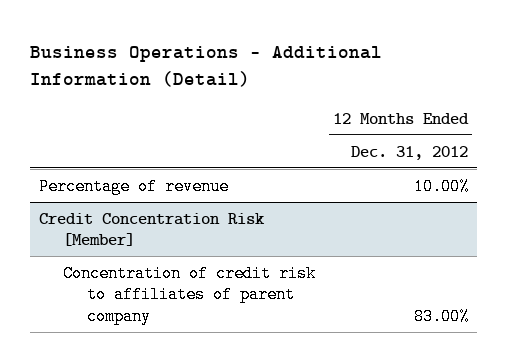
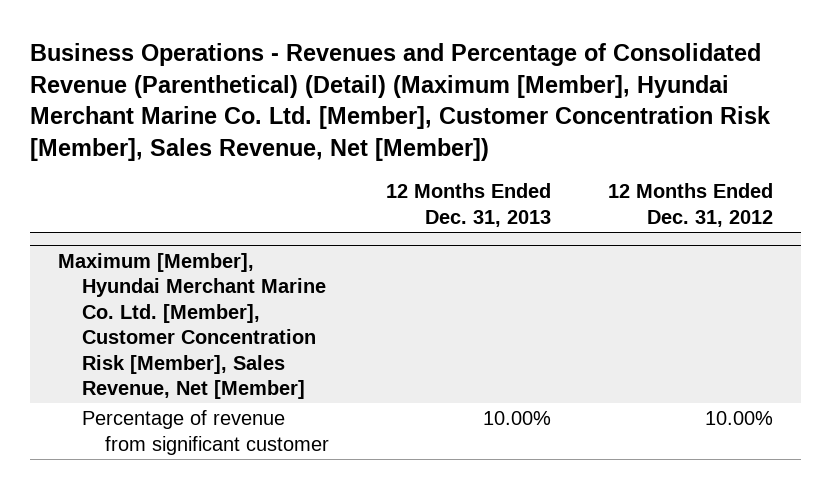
[30,45,383,87] Business Operations - Additional Information (Detail) -> [30,43,772,161] Business Operations - Revenues and Percentage of Consolidated Revenue (Parenthetical) (Detail) (Maximum [Member], Hyundai Merchant Marine Co. Ltd. [Member], Customer Concentration Risk [Member], Sales Revenue, Net [Member])
none -> [386,183,552,227] 12 Months Ended Dec. 31, 2013
[39,212,266,247] Credit Concentration Risk [Member] -> none
[63,264,317,325] Concentration of credit risk to affiliates of parent company -> none
none -> [58,252,326,399] Maximum [Member], Hyundai Merchant Marine Co. Ltd. [Member], Customer Concentration Risk [Member], Sales Revenue, Net [Member]
[39,177,230,195] Percentage of revenue -> [81,410,330,455] Percentage of revenue from significant customer

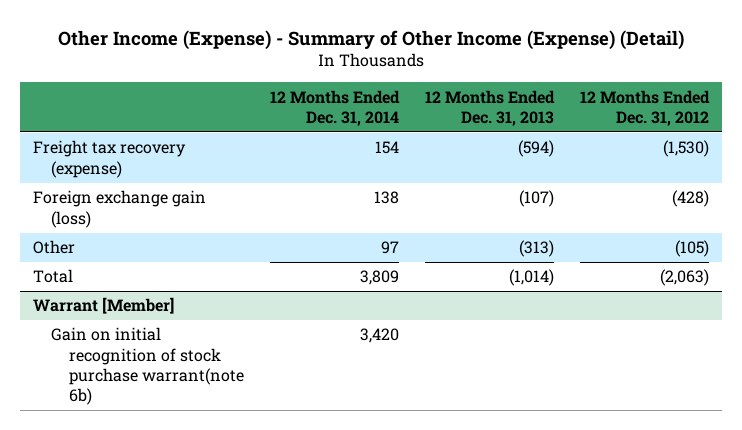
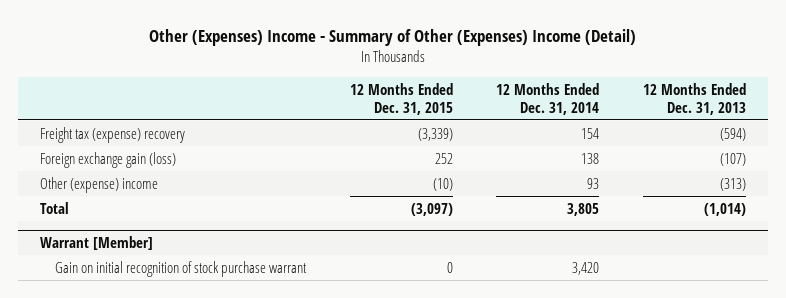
[58,29,685,50] Other Income (Expense) - Summary of Other Income (Expense) (Detail) -> [149,28,637,46] Other (Expenses) Income - Summary of Other (Expenses) Income (Detail)
[580,89,711,126] 12 Months Ended Dec. 31, 2012 -> none
none -> [349,82,453,115] 12 Months Ended Dec. 31, 2015
[33,140,187,178] Freight tax recovery (expense) -> [40,126,186,143] Freight tax (expense) recovery
[33,240,76,255] Other -> none
none -> [40,176,159,193] Other (expense) income
[360,270,400,286] 3,809 -> [567,202,600,216] 3,805
[51,327,245,406] Gain on initial recognition of stock purchase warrant(note 6b) -> [54,260,307,277] Gain on initial recognition of stock purchase warrant

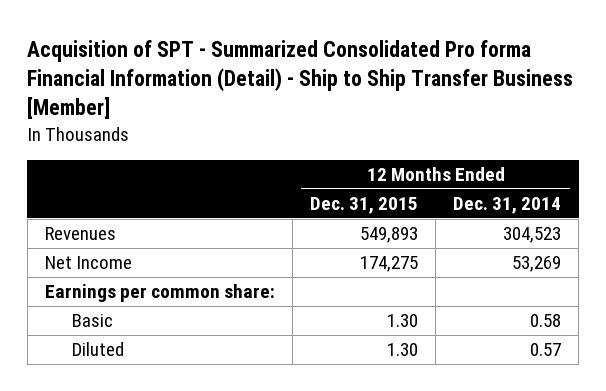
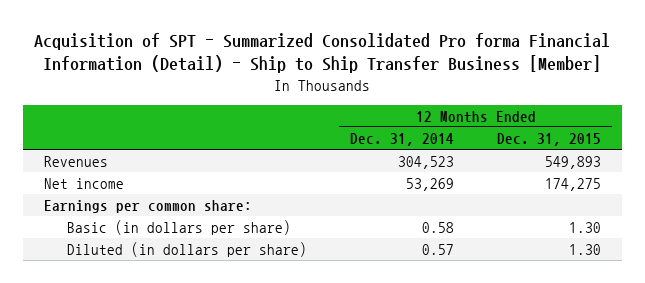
[44,256,132,270] Net Income -> [43,177,124,189] Net income
[71,314,113,328] Basic -> [67,219,292,235] Basic (in dollars per share)
[71,342,124,357] Diluted -> [67,241,308,257] Diluted (in dollars per share)

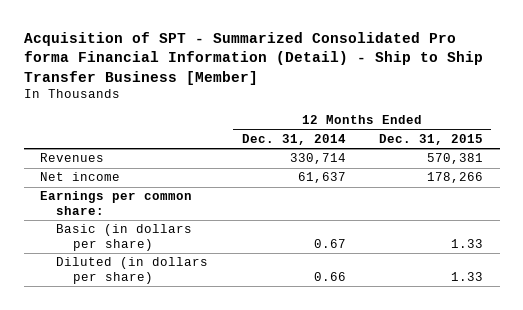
[398,155,455,169] 304,523 -> [289,153,346,165] 330,714
[544,155,601,169] 549,893 -> [427,153,484,165] 570,381
[406,177,455,191] 53,269 -> [297,172,346,184] 61,637
[544,177,601,191] 174,275 -> [427,172,484,184] 178,266
[422,221,455,233] 0.58 -> [313,238,346,248] 0.67
[568,221,601,233] 1.30 -> [451,238,484,248] 1.33
[422,243,455,255] 0.57 -> [313,271,346,281] 0.66
[568,243,601,255] 1.30 -> [451,271,484,281] 1.33

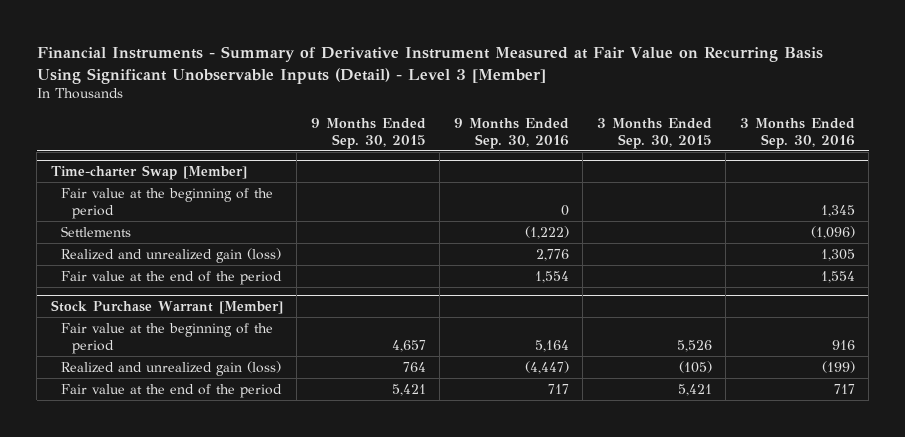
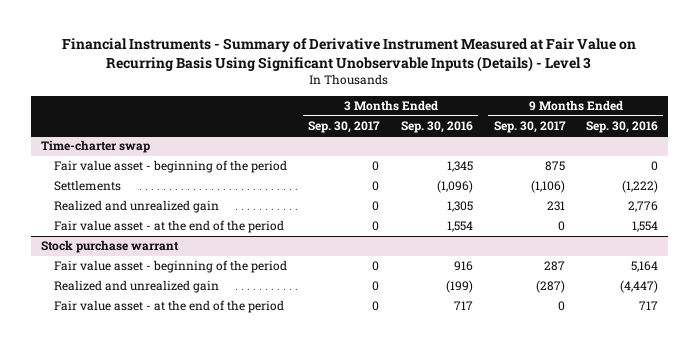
[36,46,823,84] Financial Instruments - Summary of Derivative Instrument Measured at Fair Value on Recurring Basis Using Significant Unobservable Inputs (Detail) - Level 3 [Member] -> [62,38,637,72] Financial Instruments - Summary of Derivative Instrument Measured at Fair Value on Recurring Basis Using Significant Unobservable Inputs (Details) - Level 3
[310,117,426,149] 9 Months Ended Sep. 30, 2015 -> none
[596,117,712,149] 3 Months Ended Sep. 30, 2015 -> none
none -> [308,120,381,133] Sep. 30, 2017
none -> [493,120,566,133] Sep. 30, 2017
[50,165,247,181] Time-charter Swap [Member] -> [41,140,151,154] Time-charter swap
[61,187,274,219] Fair value at the beginning of the period -> [54,160,288,174] Fair value asset - beginning of the period
[61,247,282,263] Realized and unrealized gain (loss) -> [54,200,220,214] Realized and unrealized gain
[61,270,283,285] Fair value at the end of the period -> [54,220,285,234] Fair value asset - at the end of the period
[50,300,283,315] Stock Purchase Warrant [Member] -> [41,240,180,254] Stock purchase warrant
[61,322,274,354] Fair value at the beginning of the period -> [54,260,288,274] Fair value asset - beginning of the period
[61,360,282,376] Realized and unrealized gain (loss) -> [54,280,220,294] Realized and unrealized gain
[61,383,283,398] Fair value at the end of the period -> [54,300,285,314] Fair value asset - at the end of the period

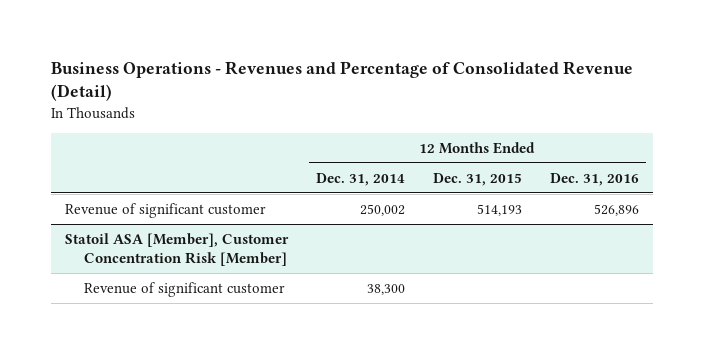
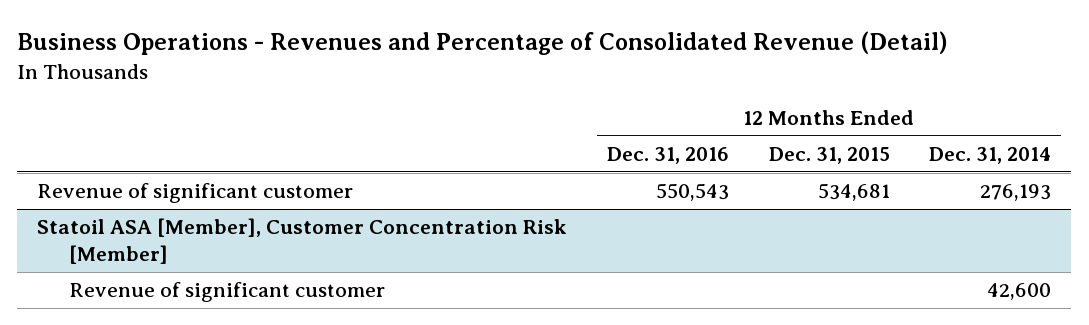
[359,203,405,216] 250,002 -> [980,184,1052,202] 276,193
[476,203,522,216] 514,193 -> [817,183,890,202] 534,681
[593,203,639,216] 526,896 -> [656,183,730,202] 550,543
[366,283,405,295] 38,300 -> [987,283,1052,301] 42,600

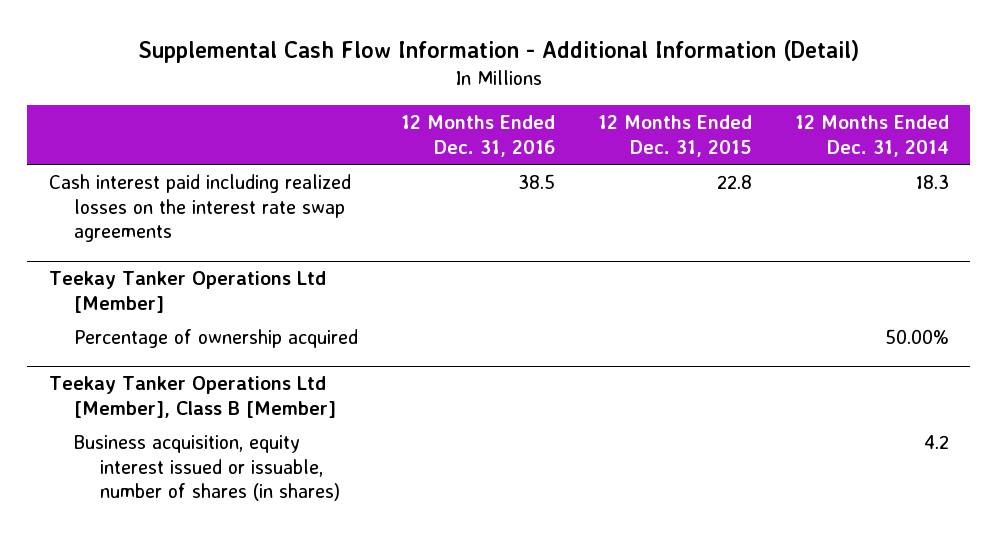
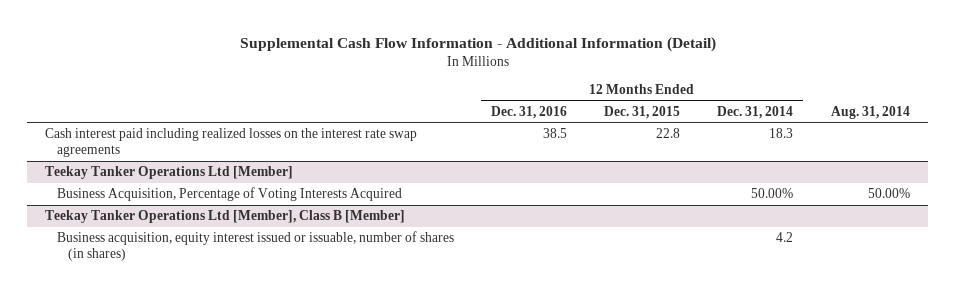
none -> [830,105,910,119] Aug. 31, 2014
[74,329,359,349] Percentage of ownership acquired -> [56,187,402,202] Business Acquisition, Percentage of Voting Interests Acquired

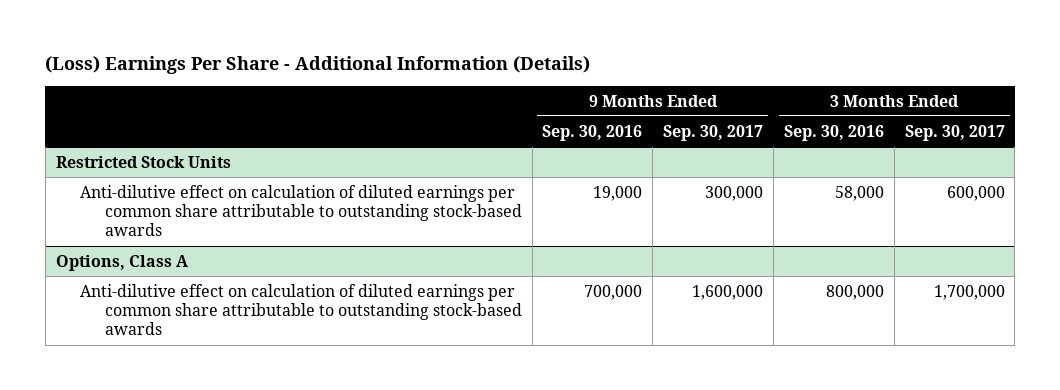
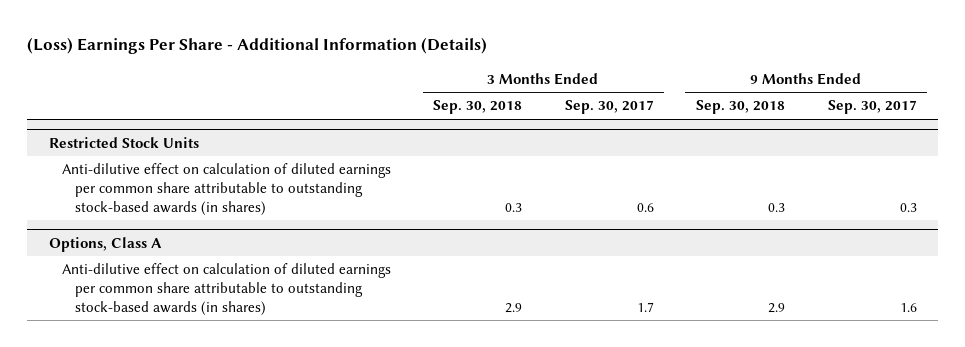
[542,124,643,141] Sep. 30, 2016 -> none
[783,124,884,141] Sep. 30, 2016 -> none
none -> [433,100,523,115] Sep. 30, 2018
none -> [696,100,786,115] Sep. 30, 2018
[80,184,522,237] Anti-dilutive effect on calculation of diluted earnings per common share attributable to outstanding stock-based awards -> [61,163,391,216] Anti-dilutive effect on calculation of diluted earnings per common share attributable to outstanding stock-based awards (in shares)
[705,185,764,201] 300,000 -> [899,202,917,212] 0.3
[946,185,1005,201] 600,000 -> [636,202,654,212] 0.6
[80,283,522,336] Anti-dilutive effect on calculation of diluted earnings per common share attributable to outstanding stock-based awards -> [61,263,391,316] Anti-dilutive effect on calculation of diluted earnings per common share attributable to outstanding stock-based awards (in shares)
[692,284,764,300] 1,600,000 -> [899,302,917,312] 1.6
[933,284,1005,300] 1,700,000 -> [636,301,654,312] 1.7

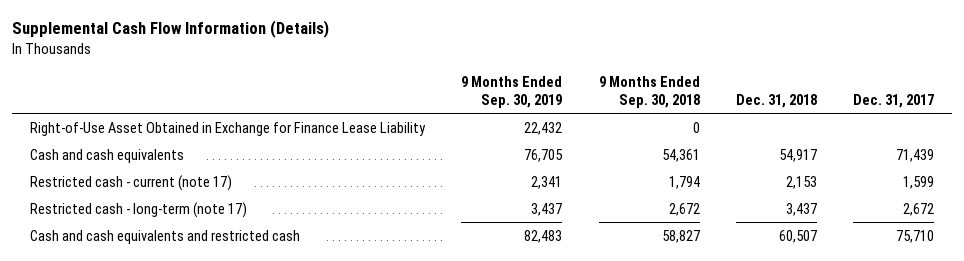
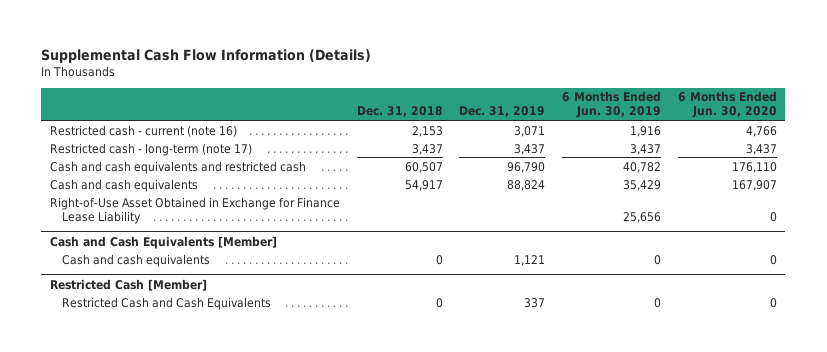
[461,75,563,109] 9 Months Ended Sep. 30, 2019 -> none
[598,75,700,109] 9 Months Ended Sep. 30, 2018 -> none
[852,94,934,109] Dec. 31, 2017 -> none
none -> [459,106,546,118] Dec. 31, 2019
none -> [562,91,662,119] 6 Months Ended Jun. 30, 2019
none -> [677,91,777,119] 6 Months Ended Jun. 30, 2020
[30,174,233,191] Restricted cash - current (note 17) -> [49,124,237,137] Restricted cash - current (note 16)
[30,148,185,163] Cash and cash equivalents -> [49,178,198,192] Cash and cash equivalents
[30,121,427,136] Right-of-Use Asset Obtained in Exchange for Finance Lease Liability -> [49,196,340,224] Right-of-Use Asset Obtained in Exchange for Finance Lease Liability
none -> [49,235,277,249] Cash and Cash Equivalents [Member]
none -> [61,253,210,267] Cash and cash equivalents
none -> [49,278,207,291] Restricted Cash [Member]
none -> [61,296,271,310] Restricted Cash and Cash Equivalents

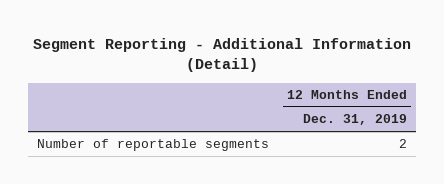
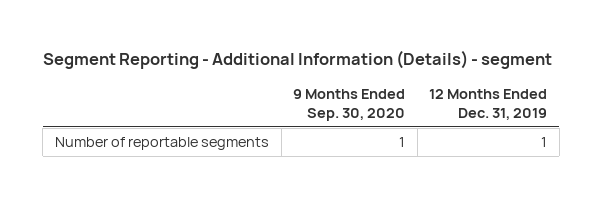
[33,37,412,73] Segment Reporting - Additional Information (Detail) -> [42,50,552,70] Segment Reporting - Additional Information (Details) - segment
none -> [293,89,406,121] 9 Months Ended Sep. 30, 2020
[398,139,407,149] 2 -> [541,137,548,148] 1

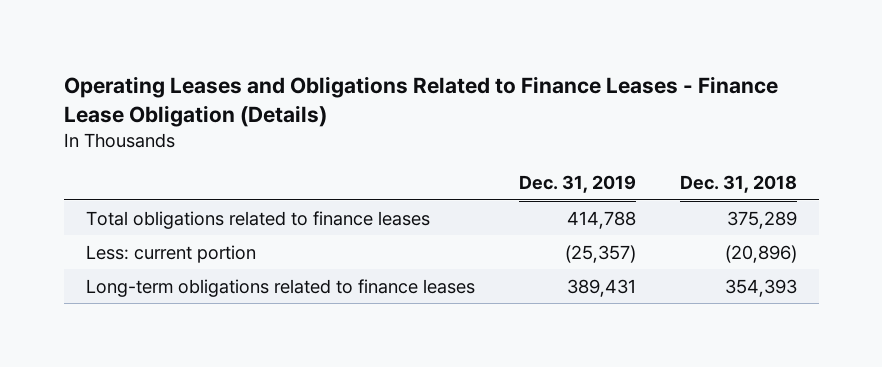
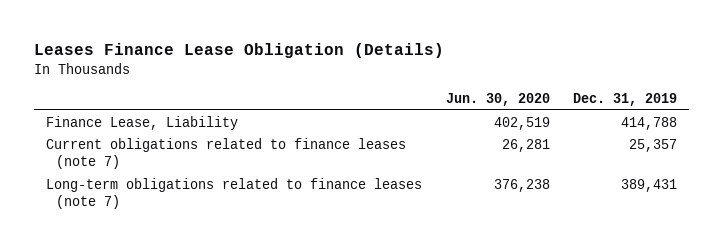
[63,75,778,127] Operating Leases and Obligations Related to Finance Leases - Finance Lease Obligation (Details) -> [34,43,445,59] Leases Finance Lease Obligation (Details)
[679,175,797,194] Dec. 31, 2018 -> none
none -> [445,93,550,107] Jun. 30, 2020
[85,244,256,263] Less: current portion -> none
[85,210,430,229] Total obligations related to finance leases -> [45,115,238,130] Finance Lease, Liability
none -> [45,137,406,170] Current obligations related to finance leases (note 7)
[85,278,475,297] Long-term obligations related to finance leases -> [45,177,422,210] Long-term obligations related to finance leases (note 7)

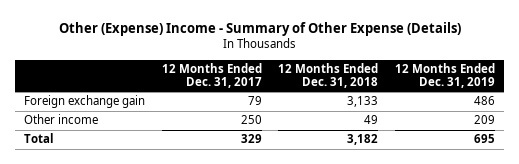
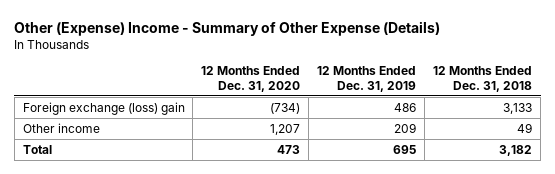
[161,63,262,89] 12 Months Ended Dec. 31, 2017 -> none
none -> [201,66,301,92] 12 Months Ended Dec. 31, 2020
[23,95,145,109] Foreign exchange gain -> [22,101,185,115] Foreign exchange (loss) gain

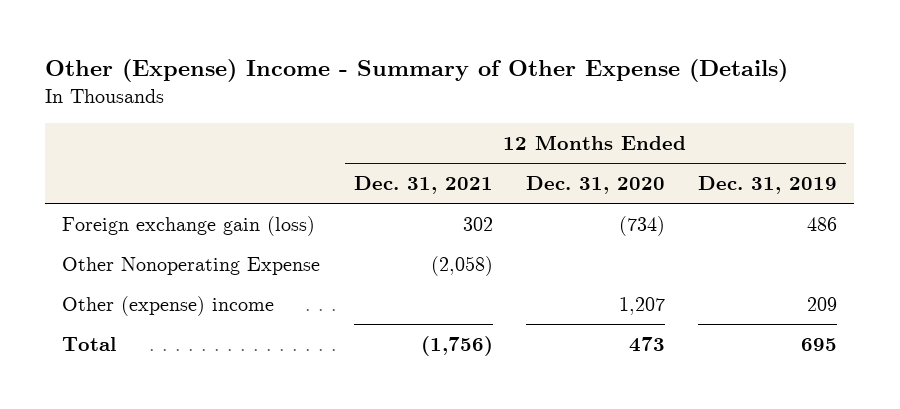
[433,66,533,92] 12 Months Ended Dec. 31, 2018 -> none
none -> [353,175,493,194] Dec. 31, 2021
[22,101,185,115] Foreign exchange (loss) gain -> [62,215,316,236] Foreign exchange gain (loss)
none -> [62,256,321,275] Other Nonoperating Expense
[22,122,100,133] Other income -> [62,295,275,316] Other (expense) income

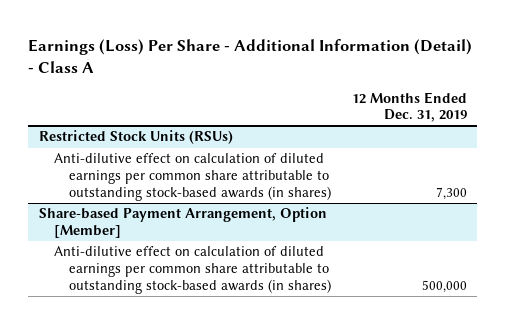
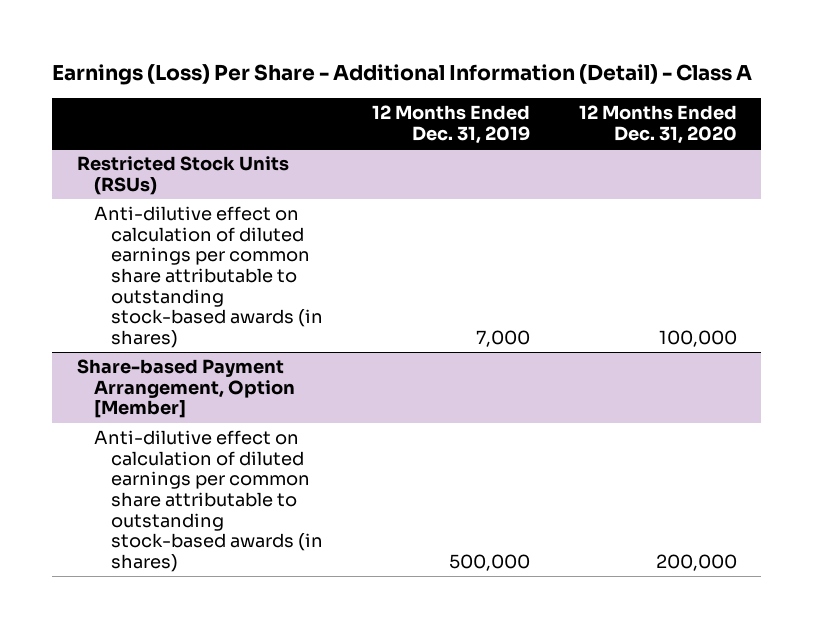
none -> [578,105,737,144] 12 Months Ended Dec. 31, 2020
[436,186,468,200] 7,300 -> [475,329,530,347] 7,000

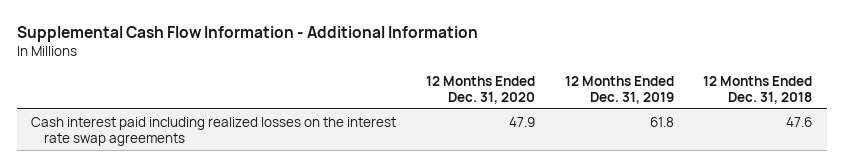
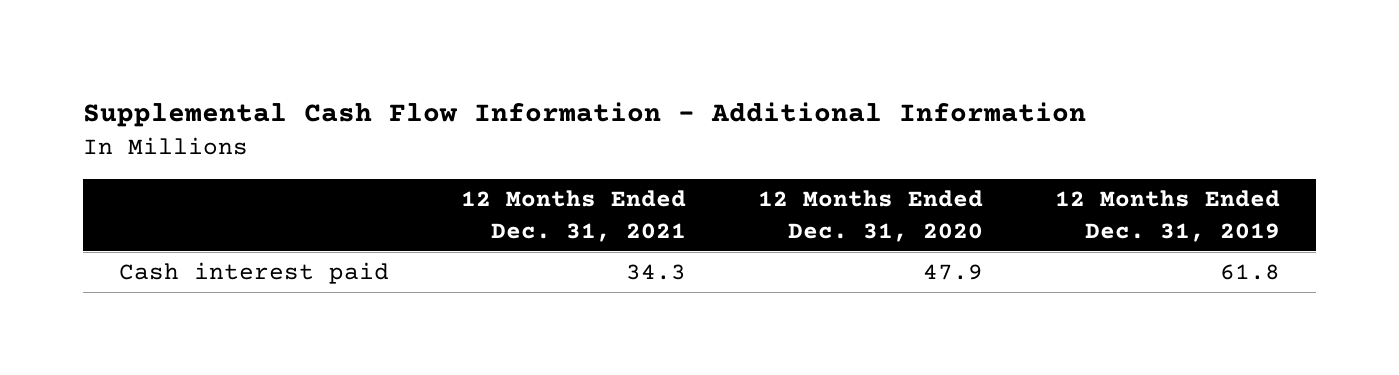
[703,75,813,104] 12 Months Ended Dec. 31, 2018 -> none
none -> [461,190,687,242] 12 Months Ended Dec. 31, 2021
[31,116,397,146] Cash interest paid including realized losses on the interest rate swap agreements -> [119,262,390,285] Cash interest paid

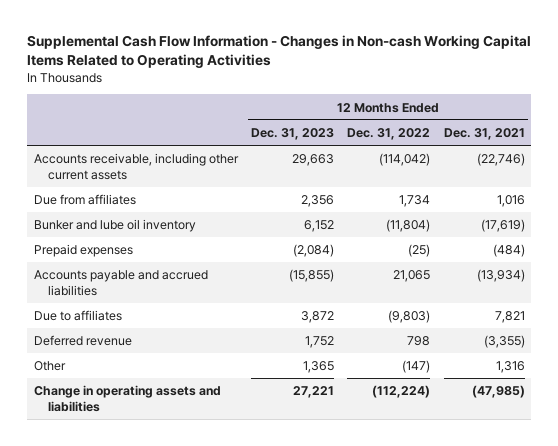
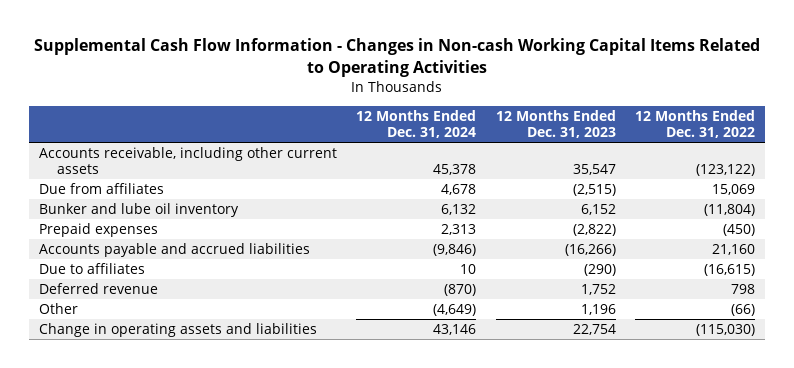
[443,127,525,140] Dec. 31, 2021 -> none
none -> [356,109,477,139] 12 Months Ended Dec. 31, 2024
[291,154,334,167] 29,663 -> [572,164,616,176] 35,547
[379,153,431,167] (114,042) -> [696,164,756,177] (123,122)
[300,195,334,208] 2,356 -> [572,183,616,196] (2,515)
[399,195,431,208] 1,734 -> [712,183,756,195] 15,069
[292,244,334,258] (2,084) -> [572,223,616,236] (2,822)
[408,244,431,258] (25) -> [723,223,756,236] (450)
[288,269,334,283] (15,855) -> [564,243,616,256] (16,266)
[393,270,431,283] 21,065 -> [712,243,756,255] 21,160
[300,311,334,324] 3,872 -> [583,263,616,276] (290)
[388,310,431,324] (9,803) -> [704,263,756,276] (16,615)
[302,361,334,374] 1,365 -> [580,303,616,315] 1,196
[402,360,431,374] (147) -> [731,303,756,316] (66)
[292,386,334,399] 27,221 -> [572,323,616,335] 22,754
[372,385,431,399] (112,224) -> [696,323,756,336] (115,030)

